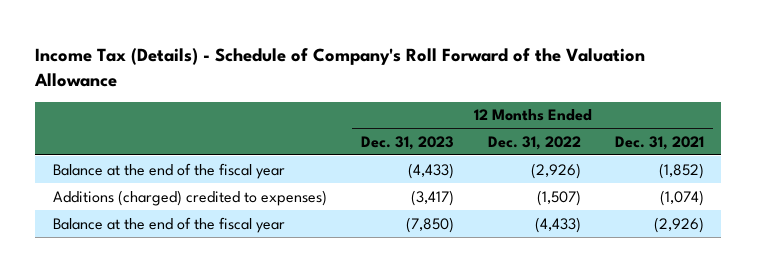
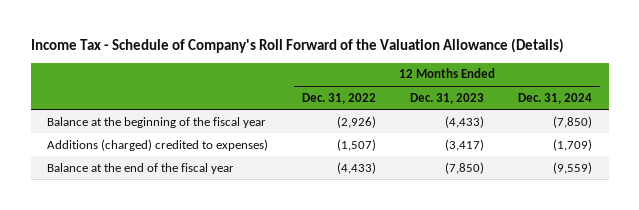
[34,47,646,87] Income Tax (Details) - Schedule of Company's Roll Forward of the Valuation Allowance -> [30,38,564,54] Income Tax - Schedule of Company's Roll Forward of the Valuation Allowance (Details)
[615,135,705,150] Dec. 31, 2021 -> none
none -> [517,92,592,104] Dec. 31, 2024
[52,162,285,179] Balance at the end of the fiscal year -> [47,116,267,128] Balance at the beginning of the fiscal year

